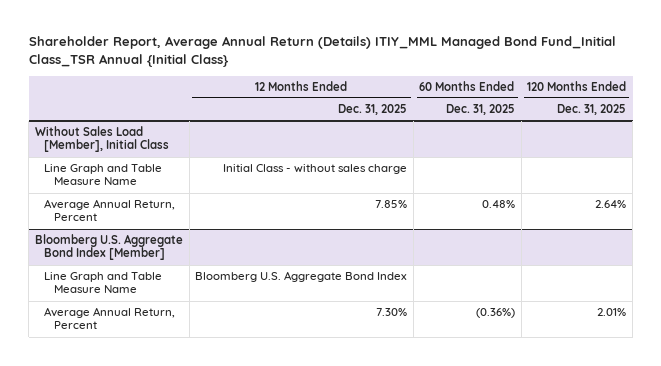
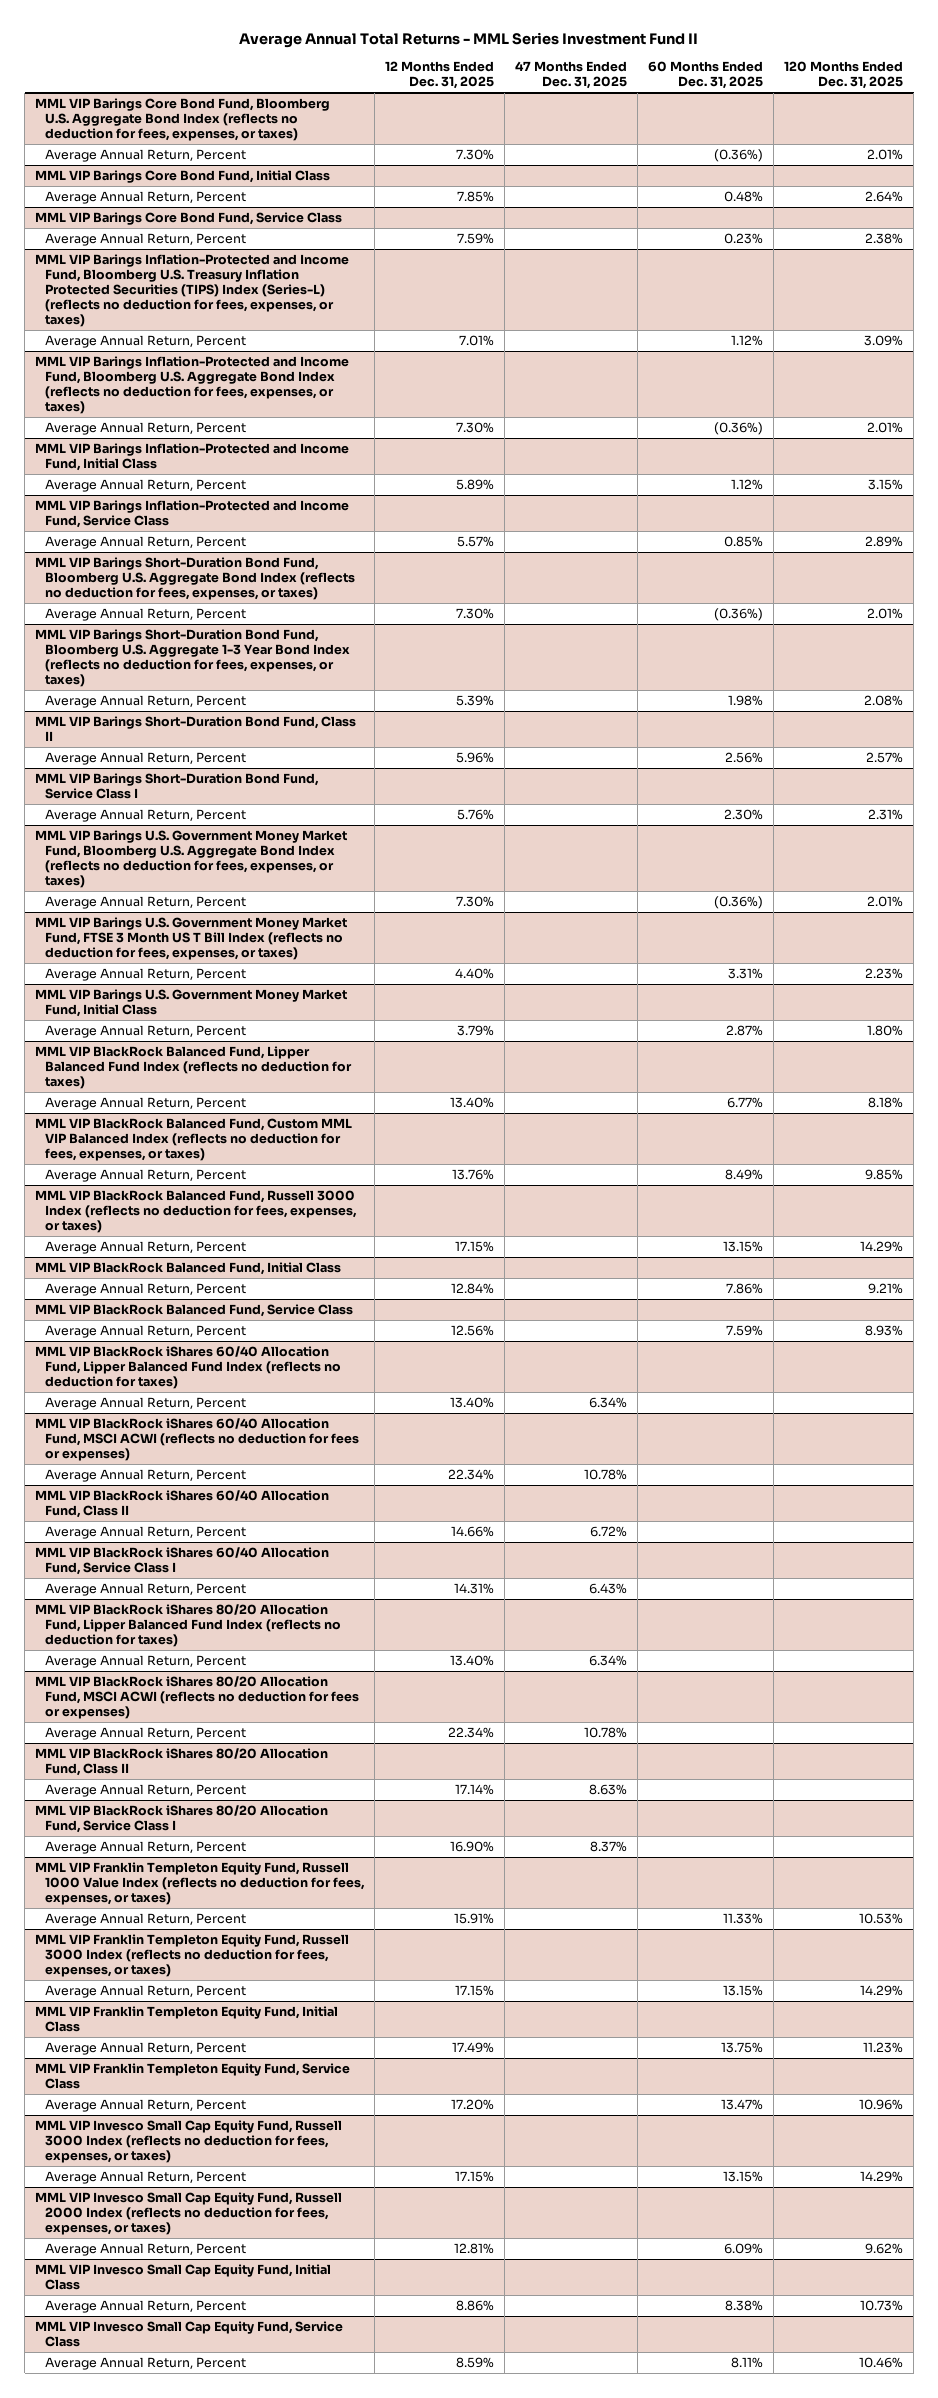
[28,36,616,68] Shareholder Report, Average Annual Return (Details) ITIY_MML Managed Bond Fund_Initial Class_TSR Annual {Initial Class} -> [239,31,699,48] Average Annual Total Returns - MML Series Investment Fund II
none -> [515,61,628,90] 47 Months Ended Dec. 31, 2025
[34,126,170,153] Without Sales Load [Member], Initial Class -> none
[44,164,163,186] Line Graph and Table Measure Name -> none
none -> [35,97,331,142] MML VIP Barings Core Bond Fund, Bloomberg U.S. Aggregate Bond Index (reflects no deduction for fees, expenses, or taxes)
none -> [45,148,247,162] Average Annual Return, Percent
none -> [35,169,331,183] MML VIP Barings Core Bond Fund, Initial Class
[34,234,183,261] Bloomberg U.S. Aggregate Bond Index [Member] -> none
[44,272,163,294] Line Graph and Table Measure Name -> none
none -> [35,211,343,225] MML VIP Barings Core Bond Fund, Service Class
none -> [45,232,247,246] Average Annual Return, Percent
none -> [35,253,350,328] MML VIP Barings Inflation-Protected and Income Fund, Bloomberg U.S. Treasury Inflation Protected Securities (TIPS) Index (Series-L) (reflects no deduction for fees, expenses, or taxes)
none -> [45,334,247,348] Average Annual Return, Percent
none -> [35,355,350,415] MML VIP Barings Inflation-Protected and Income Fund, Bloomberg U.S. Aggregate Bond Index (reflects no deduction for fees, expenses, or taxes)
none -> [35,442,350,471] MML VIP Barings Inflation-Protected and Income Fund, Initial Class
none -> [45,478,247,492] Average Annual Return, Percent
none -> [35,499,350,528] MML VIP Barings Inflation-Protected and Income Fund, Service Class
none -> [45,535,247,549] Average Annual Return, Percent
none -> [35,556,356,601] MML VIP Barings Short-Duration Bond Fund, Bloomberg U.S. Aggregate Bond Index (reflects no deduction for fees, expenses, or taxes)
none -> [45,607,247,621] Average Annual Return, Percent
none -> [35,628,351,688] MML VIP Barings Short-Duration Bond Fund, Bloomberg U.S. Aggregate 1-3 Year Bond Index (reflects no deduction for fees, expenses, or taxes)
none -> [45,694,247,708] Average Annual Return, Percent
none -> [35,715,357,741] MML VIP Barings Short-Duration Bond Fund, Class II
none -> [45,751,247,765] Average Annual Return, Percent
none -> [35,772,320,799] MML VIP Barings Short-Duration Bond Fund, Service Class I
none -> [45,808,247,822] Average Annual Return, Percent
none -> [35,829,348,889] MML VIP Barings U.S. Government Money Market Fund, Bloomberg U.S. Aggregate Bond Index (reflects no deduction for fees, expenses, or taxes)
none -> [45,895,247,909] Average Annual Return, Percent
none -> [35,916,348,961] MML VIP Barings U.S. Government Money Market Fund, FTSE 3 Month US T Bill Index (reflects no deduction for fees, expenses, or taxes)
none -> [45,967,247,981] Average Annual Return, Percent
none -> [35,988,348,1017] MML VIP Barings U.S. Government Money Market Fund, Initial Class
none -> [45,1024,247,1038] Average Annual Return, Percent
none -> [35,1045,353,1090] MML VIP BlackRock Balanced Fund, Lipper Balanced Fund Index (reflects no deduction for taxes)
none -> [45,1096,247,1110] Average Annual Return, Percent
none -> [35,1117,353,1162] MML VIP BlackRock Balanced Fund, Custom MML VIP Balanced Index (reflects no deduction for fees, expenses, or taxes)
none -> [45,1168,247,1182] Average Annual Return, Percent
none -> [35,1189,358,1234] MML VIP BlackRock Balanced Fund, Russell 3000 Index (reflects no deduction for fees, expenses, or taxes)
none -> [45,1240,247,1254] Average Annual Return, Percent
none -> [35,1261,342,1275] MML VIP BlackRock Balanced Fund, Initial Class
none -> [45,1282,247,1296] Average Annual Return, Percent
none -> [35,1303,354,1317] MML VIP BlackRock Balanced Fund, Service Class
none -> [45,1324,247,1338] Average Annual Return, Percent
none -> [35,1345,342,1390] MML VIP BlackRock iShares 60/40 Allocation Fund, Lipper Balanced Fund Index (reflects no deduction for taxes)
none -> [45,1396,247,1410] Average Annual Return, Percent
none -> [35,1417,360,1462] MML VIP BlackRock iShares 60/40 Allocation Fund, MSCI ACWI (reflects no deduction for fees or expenses)
none -> [45,1468,247,1482] Average Annual Return, Percent
none -> [35,1489,330,1518] MML VIP BlackRock iShares 60/40 Allocation Fund, Class II
none -> [45,1525,247,1539] Average Annual Return, Percent
none -> [35,1546,330,1575] MML VIP BlackRock iShares 60/40 Allocation Fund, Service Class I
none -> [45,1582,247,1596] Average Annual Return, Percent
none -> [35,1603,342,1648] MML VIP BlackRock iShares 80/20 Allocation Fund, Lipper Balanced Fund Index (reflects no deduction for taxes)
none -> [45,1654,247,1668] Average Annual Return, Percent
none -> [35,1675,360,1720] MML VIP BlackRock iShares 80/20 Allocation Fund, MSCI ACWI (reflects no deduction for fees or expenses)
none -> [45,1726,247,1740] Average Annual Return, Percent
none -> [35,1747,329,1776] MML VIP BlackRock iShares 80/20 Allocation Fund, Class II
none -> [45,1783,247,1797] Average Annual Return, Percent
none -> [35,1804,329,1833] MML VIP BlackRock iShares 80/20 Allocation Fund, Service Class I
none -> [45,1840,247,1854] Average Annual Return, Percent
none -> [35,1861,366,1906] MML VIP Franklin Templeton Equity Fund, Russell 1000 Value Index (reflects no deduction for fees, expenses, or taxes)
none -> [45,1912,247,1926] Average Annual Return, Percent
none -> [35,1933,350,1978] MML VIP Franklin Templeton Equity Fund, Russell 3000 Index (reflects no deduction for fees, expenses, or taxes)
none -> [45,1984,247,1998] Average Annual Return, Percent
none -> [35,2005,339,2032] MML VIP Franklin Templeton Equity Fund, Initial Class
none -> [45,2041,247,2055] Average Annual Return, Percent
none -> [35,2062,351,2089] MML VIP Franklin Templeton Equity Fund, Service Class
none -> [45,2098,247,2112] Average Annual Return, Percent
none -> [35,2119,343,2164] MML VIP Invesco Small Cap Equity Fund, Russell 3000 Index (reflects no deduction for fees, expenses, or taxes)
none -> [45,2170,247,2184] Average Annual Return, Percent
none -> [35,2191,343,2236] MML VIP Invesco Small Cap Equity Fund, Russell 2000 Index (reflects no deduction for fees, expenses, or taxes)
none -> [45,2242,247,2256] Average Annual Return, Percent
none -> [35,2263,332,2290] MML VIP Invesco Small Cap Equity Fund, Initial Class
none -> [45,2299,247,2313] Average Annual Return, Percent
none -> [35,2320,344,2347] MML VIP Invesco Small Cap Equity Fund, Service Class
none -> [45,2356,247,2370] Average Annual Return, Percent

